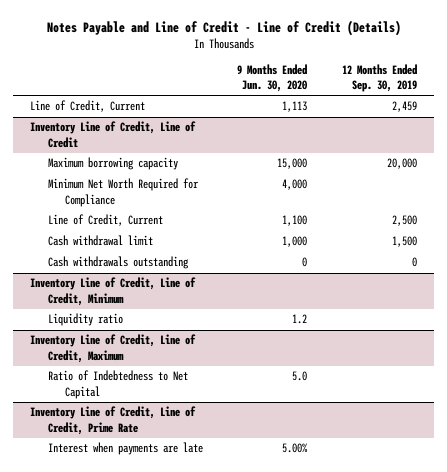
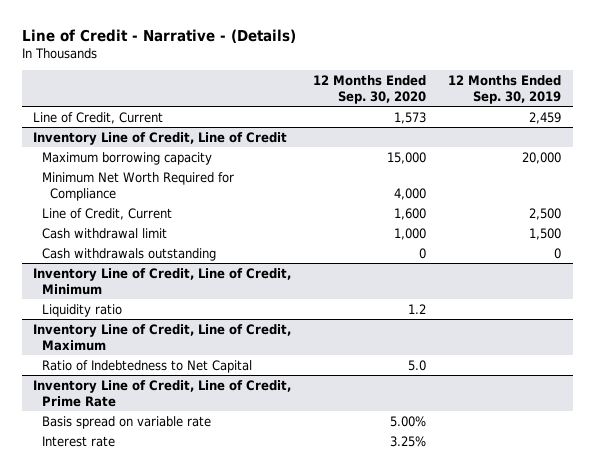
[46,19,401,36] Notes Payable and Line of Credit - Line of Credit (Details) -> [21,28,296,43] Line of Credit - Narrative - (Details)
[237,63,308,93] 9 Months Ended Jun. 30, 2020 -> none
none -> [313,74,427,104] 12 Months Ended Sep. 30, 2020
none -> [41,415,211,429] Basis spread on variable rate
[47,442,203,456] Interest when payments are late -> [41,435,115,447] Interest rate

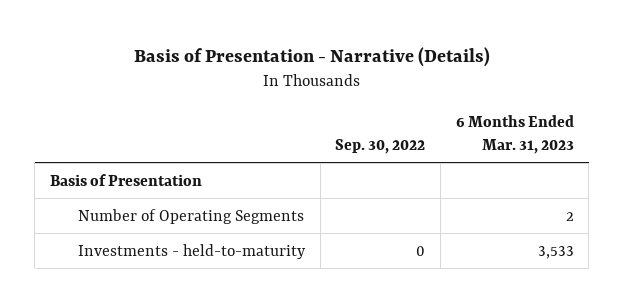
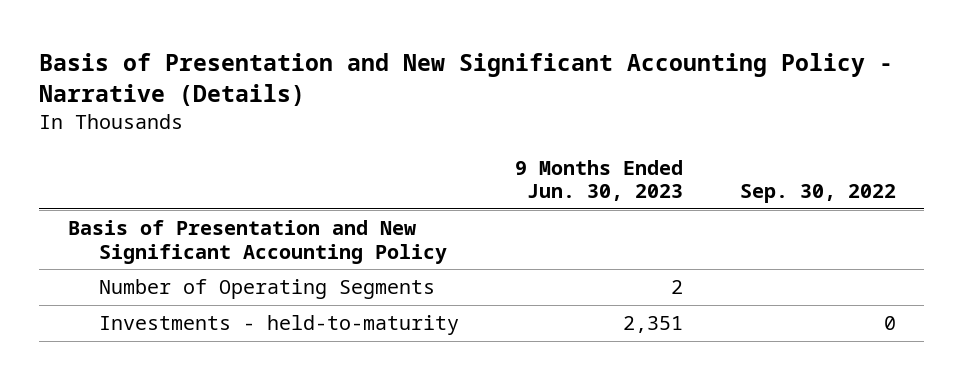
[133,47,490,68] Basis of Presentation - Narrative (Details) -> [39,52,894,107] Basis of Presentation and New Significant Accounting Policy - Narrative (Details)
[455,114,574,154] 6 Months Ended Mar. 31, 2023 -> none
none -> [515,159,684,202] 9 Months Ended Jun. 30, 2023
[50,173,203,186] Basis of Presentation -> [67,220,447,264] Basis of Presentation and New Significant Accounting Policy

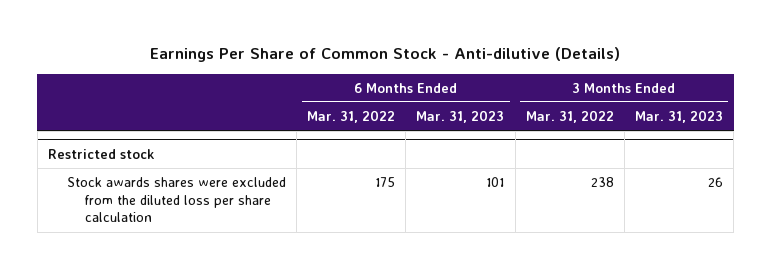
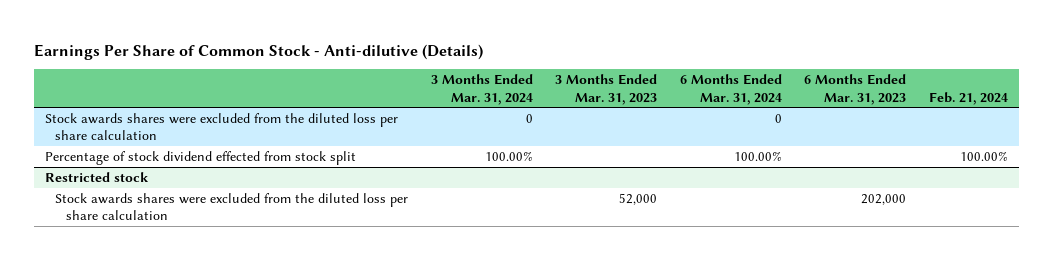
[306,109,395,123] Mar. 31, 2022 -> none
[525,109,614,123] Mar. 31, 2022 -> none
none -> [430,74,533,105] 3 Months Ended Mar. 31, 2024
none -> [679,74,782,105] 6 Months Ended Mar. 31, 2024
none -> [928,91,1008,105] Feb. 21, 2024
none -> [45,112,399,141] Stock awards shares were excluded from the diluted loss per share calculation
none -> [45,150,357,165] Percentage of stock dividend effected from stock split
[486,177,505,188] 101 -> [861,193,907,205] 202,000
[708,177,724,188] 26 -> [619,192,658,205] 52,000

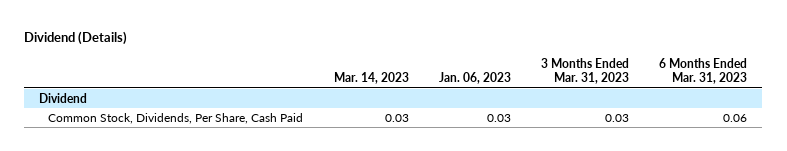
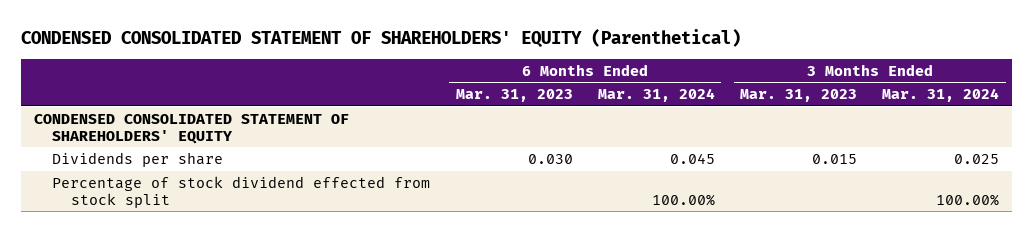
[24,31,128,46] Dividend (Details) -> [21,29,742,48] CONDENSED CONSOLIDATED STATEMENT OF SHAREHOLDERS' EQUITY (Parenthetical)
[333,72,409,85] Mar. 14, 2023 -> none
[438,72,511,85] Jan. 06, 2023 -> none
none -> [597,88,715,103] Mar. 31, 2024
none -> [882,88,1000,103] Mar. 31, 2024
[39,92,88,103] Dividend -> none
none -> [33,113,349,144] CONDENSED CONSOLIDATED STATEMENT OF SHAREHOLDERS' EQUITY
[48,112,304,124] Common Stock, Dividends, Per Share, Cash Paid -> [52,151,224,167] Dividends per share
[604,113,629,122] 0.03 -> [812,153,858,164] 0.015
[723,113,748,122] 0.06 -> [527,153,573,164] 0.030
none -> [52,175,431,208] Percentage of stock dividend effected from stock split

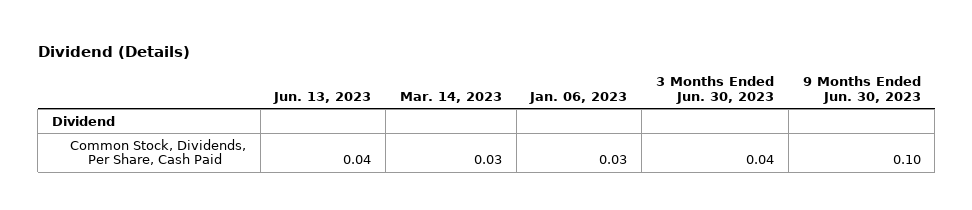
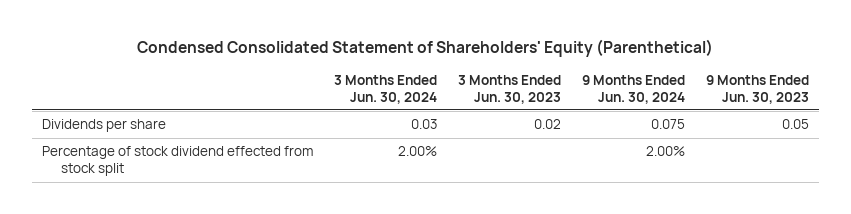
[37,46,190,60] Dividend (Details) -> [137,38,714,57] Condensed Consolidated Statement of Shareholders' Equity (Parenthetical)
[273,91,372,104] Jun. 13, 2023 -> none
[399,91,502,103] Mar. 14, 2023 -> none
[529,91,628,104] Jan. 06, 2023 -> none
none -> [333,74,437,104] 3 Months Ended Jun. 30, 2024
none -> [581,74,685,104] 9 Months Ended Jun. 30, 2024
[51,115,115,126] Dividend -> none
[69,138,246,166] Common Stock, Dividends, Per Share, Cash Paid -> [42,119,167,133] Dividends per share
[746,155,775,165] 0.04 -> [533,119,561,130] 0.02
[892,155,921,165] 0.10 -> [781,119,809,130] 0.05
none -> [42,146,314,177] Percentage of stock dividend effected from stock split

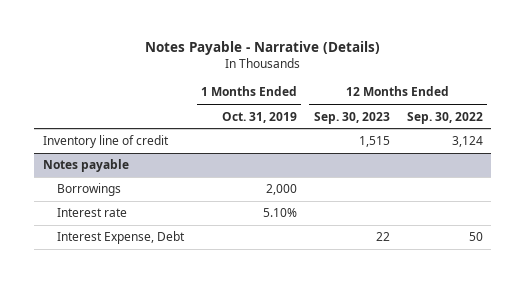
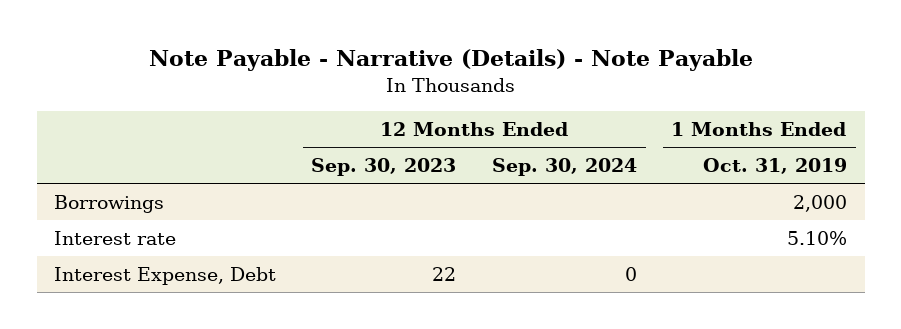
[144,41,380,56] Notes Payable - Narrative (Details) -> [148,49,753,72] Note Payable - Narrative (Details) - Note Payable
[406,111,483,124] Sep. 30, 2022 -> none
none -> [491,158,637,177] Sep. 30, 2024
[42,135,169,149] Inventory line of credit -> none
[42,159,129,173] Notes payable -> none
[56,183,121,197] Borrowings -> none
[56,208,127,218] Interest rate -> none
[56,231,185,245] Interest Expense, Debt -> none
none -> [54,194,165,213] Borrowings
none -> [54,230,177,245] Interest rate
none -> [54,266,277,285] Interest Expense, Debt

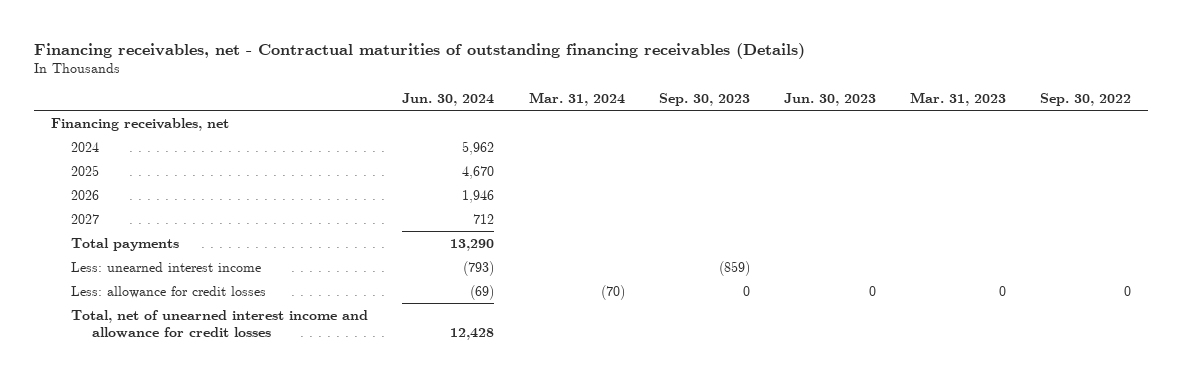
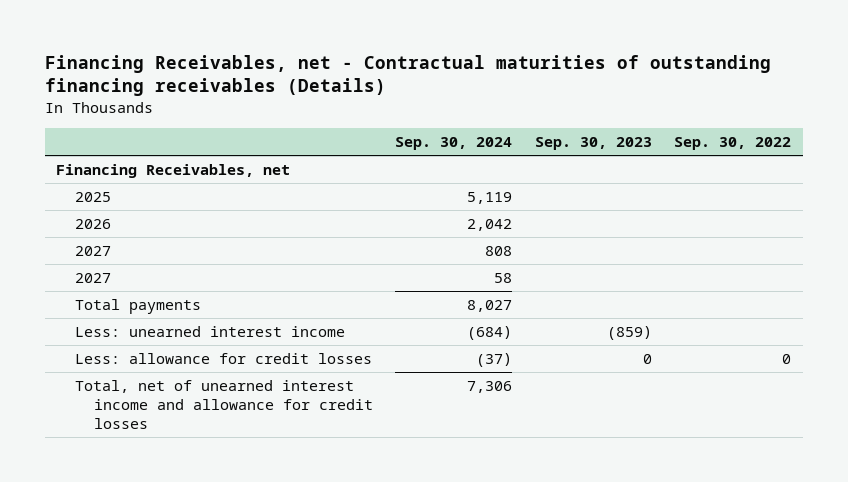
[33,42,805,59] Financing receivables, net - Contractual maturities of outstanding financing receivables (Details) -> [45,54,772,97] Financing Receivables, net - Contractual maturities of outstanding financing receivables (Details)
[402,92,495,106] Jun. 30, 2024 -> none
[528,91,625,106] Mar. 31, 2024 -> none
[783,92,876,106] Jun. 30, 2023 -> none
[909,91,1006,106] Mar. 31, 2023 -> none
none -> [395,137,513,151] Sep. 30, 2024
[71,141,100,152] 2024 -> none
[50,117,229,131] Financing receivables, net -> [56,163,291,178] Financing Receivables, net
none -> [75,272,112,283] 2027

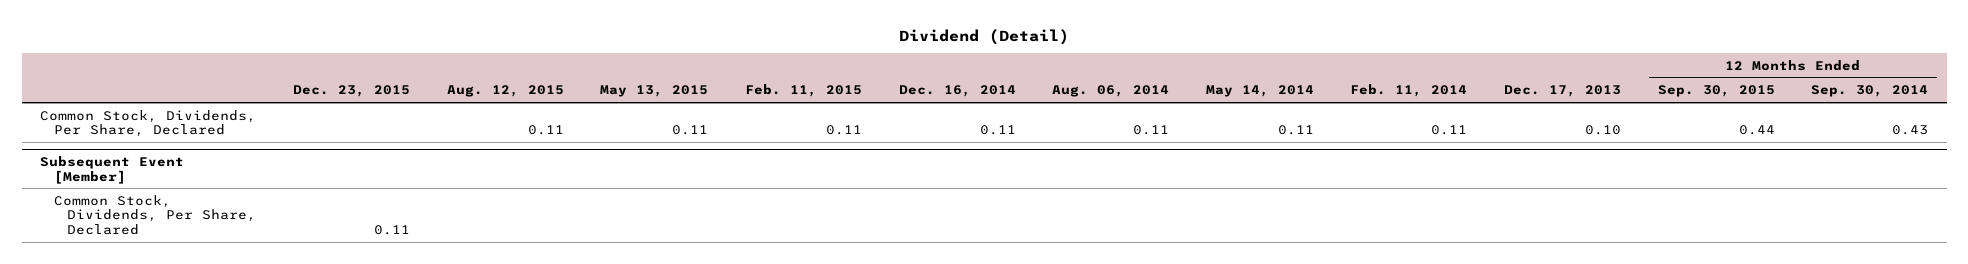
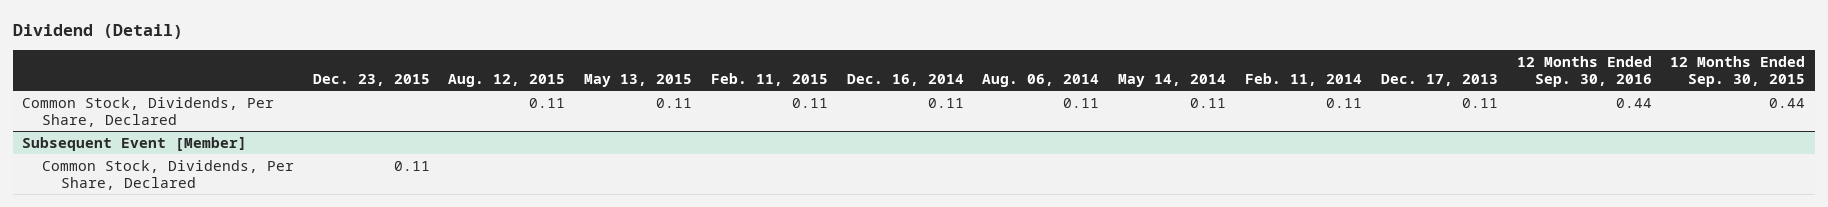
[1811,85,1929,98] Sep. 30, 2014 -> none
none -> [1516,55,1652,87] 12 Months Ended Sep. 30, 2016
[1585,125,1622,136] 0.10 -> [1461,97,1498,108] 0.11

